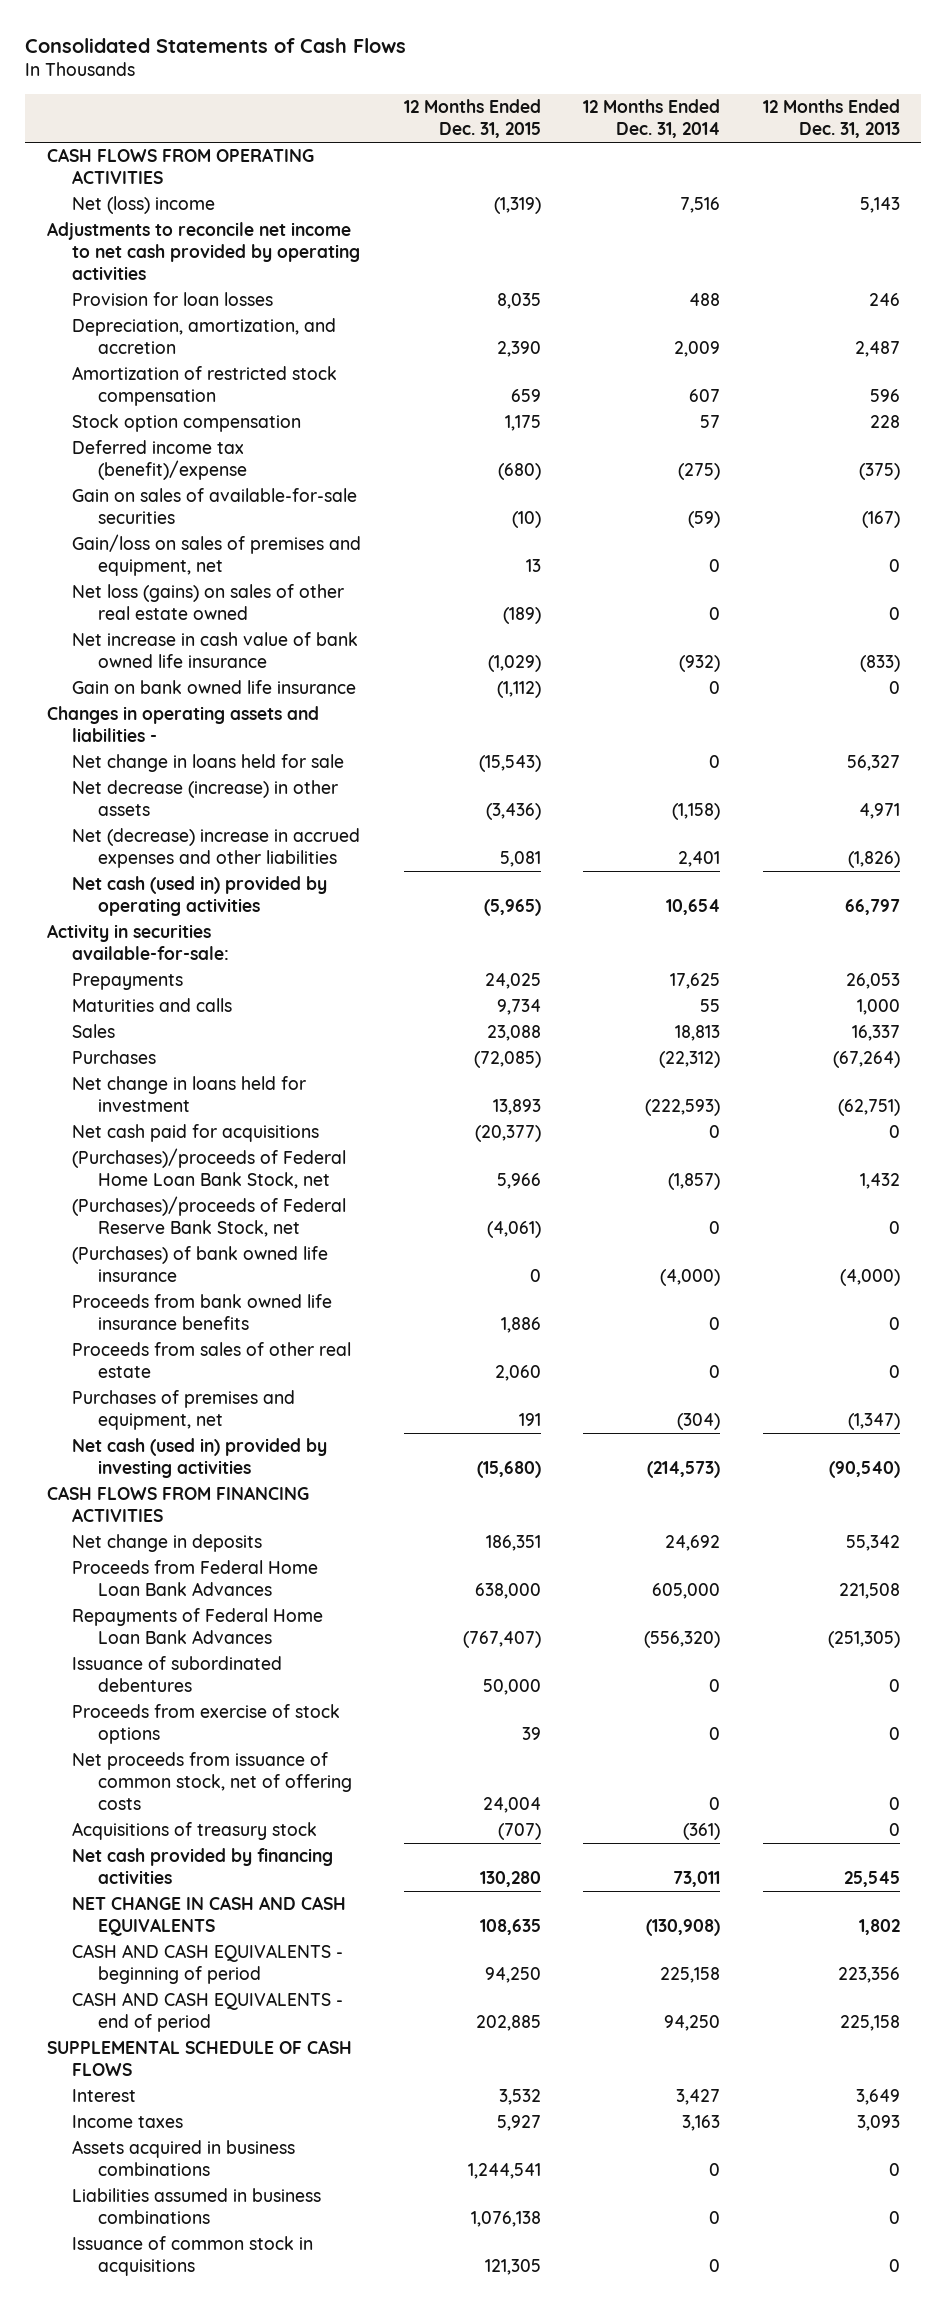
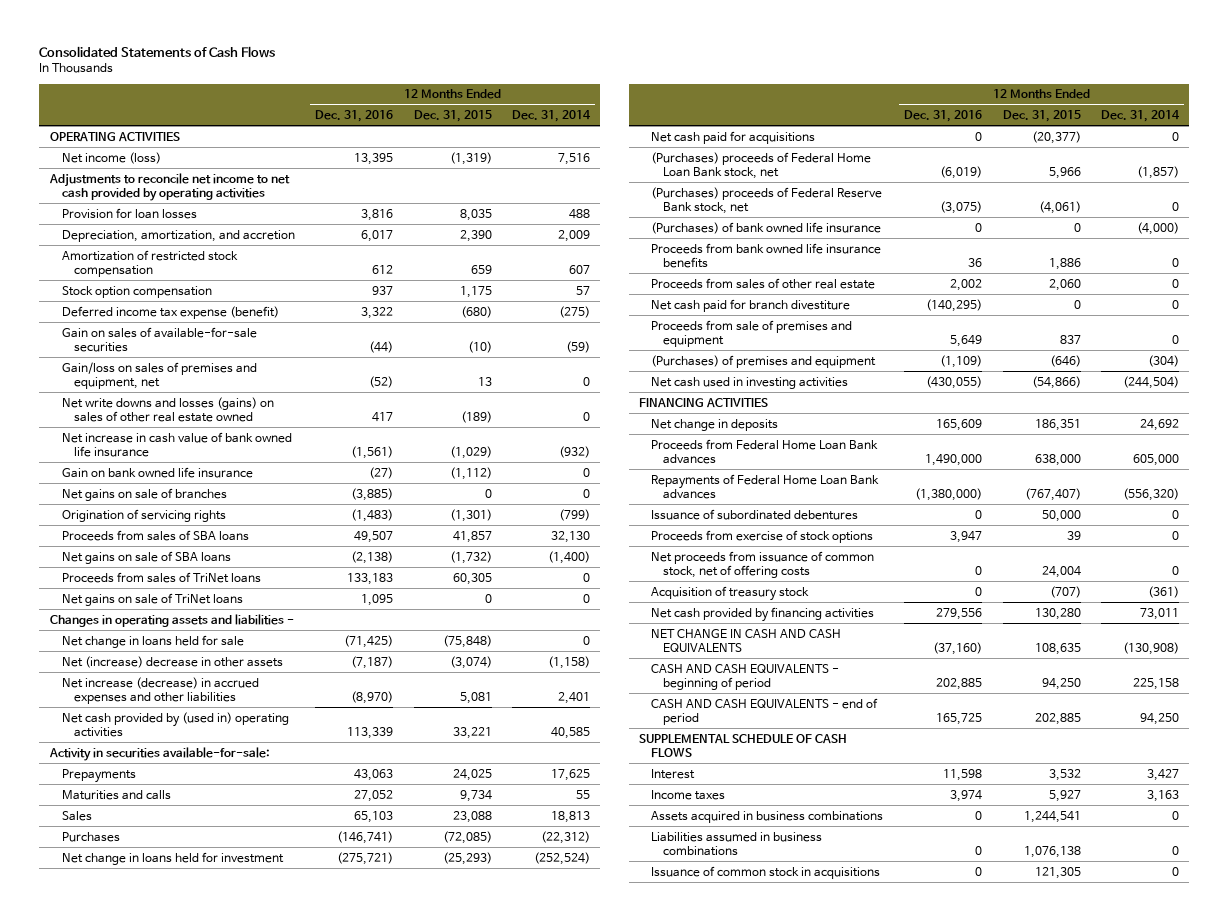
[762,99,900,139] 12 Months Ended Dec. 31, 2013 -> none
none -> [315,110,394,123] Dec. 31, 2016
[46,148,314,185] CASH FLOWS FROM OPERATING ACTIVITIES -> [49,131,180,142] OPERATING ACTIVITIES
[72,196,216,215] Net (loss) income -> [61,151,161,164] Net income (loss)
[72,440,248,481] Deferred income tax (benefit)/expense -> [61,305,279,319] Deferred income tax expense (benefit)
[72,584,345,621] Net loss (gains) on sales of other real estate owned -> [61,396,274,422] Net write downs and losses (gains) on sales of other real estate owned
none -> [61,487,227,501] Net gains on sale of branches
none -> [61,508,226,522] Origination of servicing rights
none -> [61,529,249,541] Proceeds from sales of SBA loans
none -> [61,550,231,564] Net gains on sale of SBA loans
none -> [61,571,261,583] Proceeds from sales of TriNet loans
none -> [61,592,243,606] Net gains on sale of TriNet loans
[478,755,541,773] (15,543) -> [442,634,492,648] (75,848)
[72,780,339,817] Net decrease (increase) in other assets -> [61,655,283,668] Net (increase) decrease in other assets
[485,803,541,821] (3,436) -> [449,655,492,669] (3,074)
[72,828,361,869] Net (decrease) increase in accrued expenses and other liabilities -> [61,676,259,704] Net increase (decrease) in accrued expenses and other liabilities
[72,876,328,917] Net cash (used in) provided by operating activities -> [61,711,289,737] Net cash provided by (used in) operating activities
[483,899,541,917] (5,965) -> [452,726,492,739] 33,221
[666,899,721,916] 10,654 -> [550,726,590,739] 40,585
[492,1099,541,1116] 13,893 -> [442,851,492,865] (25,293)
[645,1099,721,1117] (222,593) -> [533,851,590,865] (252,524)
[72,1148,347,1190] (Purchases)/proceeds of Federal Home Loan Bank Stock, net -> [651,151,872,179] (Purchases) proceeds of Federal Home Loan Bank stock, net
[72,1196,347,1238] (Purchases)/proceeds of Federal Reserve Bank Stock, net -> [651,186,883,214] (Purchases) proceeds of Federal Reserve Bank stock, net
none -> [651,298,851,312] Net cash paid for branch divestiture
none -> [651,319,853,347] Proceeds from sale of premises and equipment
[72,1390,296,1431] Purchases of premises and equipment, net -> [651,354,877,368] (Purchases) of premises and equipment
[518,1413,541,1427] 191 -> [1049,354,1081,367] (646)
[72,1438,328,1479] Net cash (used in) provided by investing activities -> [651,376,849,389] Net cash used in investing activities
[476,1461,541,1479] (15,680) -> [1031,375,1081,389] (54,866)
[647,1461,721,1479] (214,573) -> [1123,375,1180,389] (244,504)
[46,1486,309,1523] CASH FLOWS FROM FINANCING ACTIVITIES -> [638,397,768,408] FINANCING ACTIVITIES
[72,1560,319,1597] Proceeds from Federal Home Loan Bank Advances -> [651,438,879,464] Proceeds from Federal Home Loan Bank advances
[72,1608,324,1645] Repayments of Federal Home Loan Bank Advances -> [651,473,880,499] Repayments of Federal Home Loan Bank advances
[72,1822,318,1841] Acquisitions of treasury stock -> [651,585,810,601] Acquisition of treasury stock

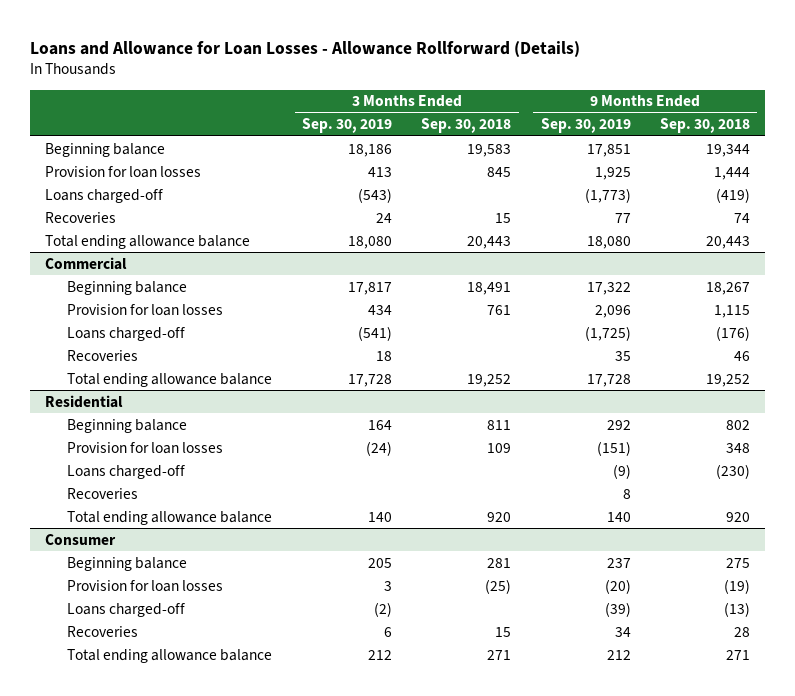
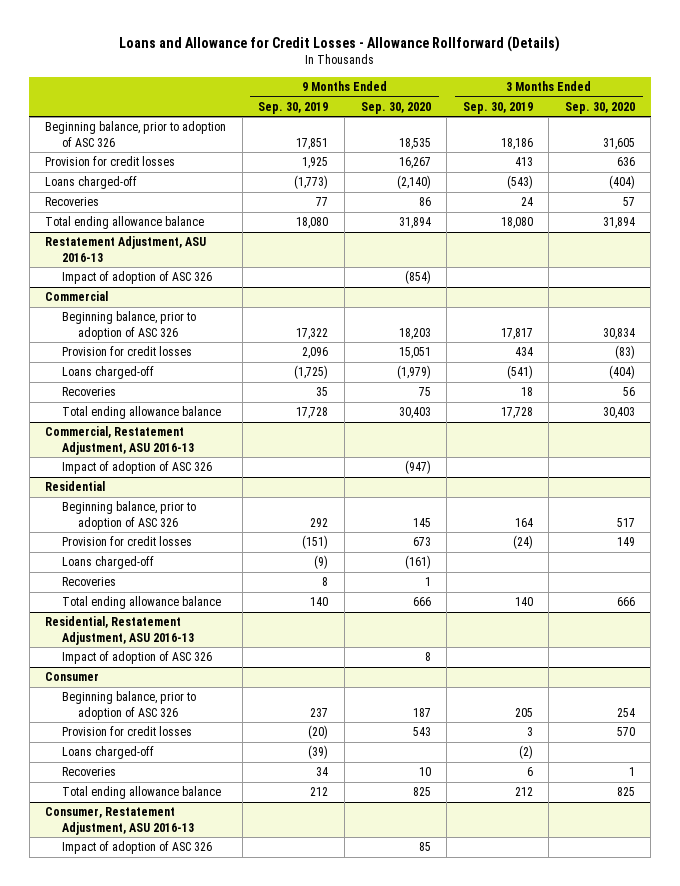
[29,40,580,57] Loans and Allowance for Loan Losses - Allowance Rollforward (Details) -> [119,36,561,53] Loans and Allowance for Credit Losses - Allowance Rollforward (Details)
[421,118,512,134] Sep. 30, 2018 -> none
[660,118,751,134] Sep. 30, 2018 -> none
none -> [360,101,431,114] Sep. 30, 2020
none -> [564,101,635,114] Sep. 30, 2020
[44,142,165,157] Beginning balance -> [45,121,227,147] Beginning balance, prior to adoption of ASC 326
[44,165,201,178] Provision for loan losses -> [45,156,176,167] Provision for credit losses
none -> [45,236,207,262] Restatement Adjustment, ASU 2016-13
none -> [61,271,212,285] Impact of adoption of ASC 326
[67,280,188,295] Beginning balance -> [61,311,196,340] Beginning balance, prior to adoption of ASC 326
[67,303,224,316] Provision for loan losses -> [61,346,192,357] Provision for credit losses
none -> [45,426,194,455] Commercial, Restatement Adjustment, ASU 2016-13
none -> [61,461,212,475] Impact of adoption of ASC 326
[67,418,188,433] Beginning balance -> [61,501,196,530] Beginning balance, prior to adoption of ASC 326
[67,441,224,454] Provision for loan losses -> [61,536,192,547] Provision for credit losses
none -> [45,616,194,645] Residential, Restatement Adjustment, ASU 2016-13
none -> [61,651,212,665] Impact of adoption of ASC 326
[67,556,188,571] Beginning balance -> [61,691,196,720] Beginning balance, prior to adoption of ASC 326
[67,579,224,592] Provision for loan losses -> [61,726,192,737] Provision for credit losses
none -> [45,807,194,835] Consumer, Restatement Adjustment, ASU 2016-13
none -> [61,841,212,855] Impact of adoption of ASC 326

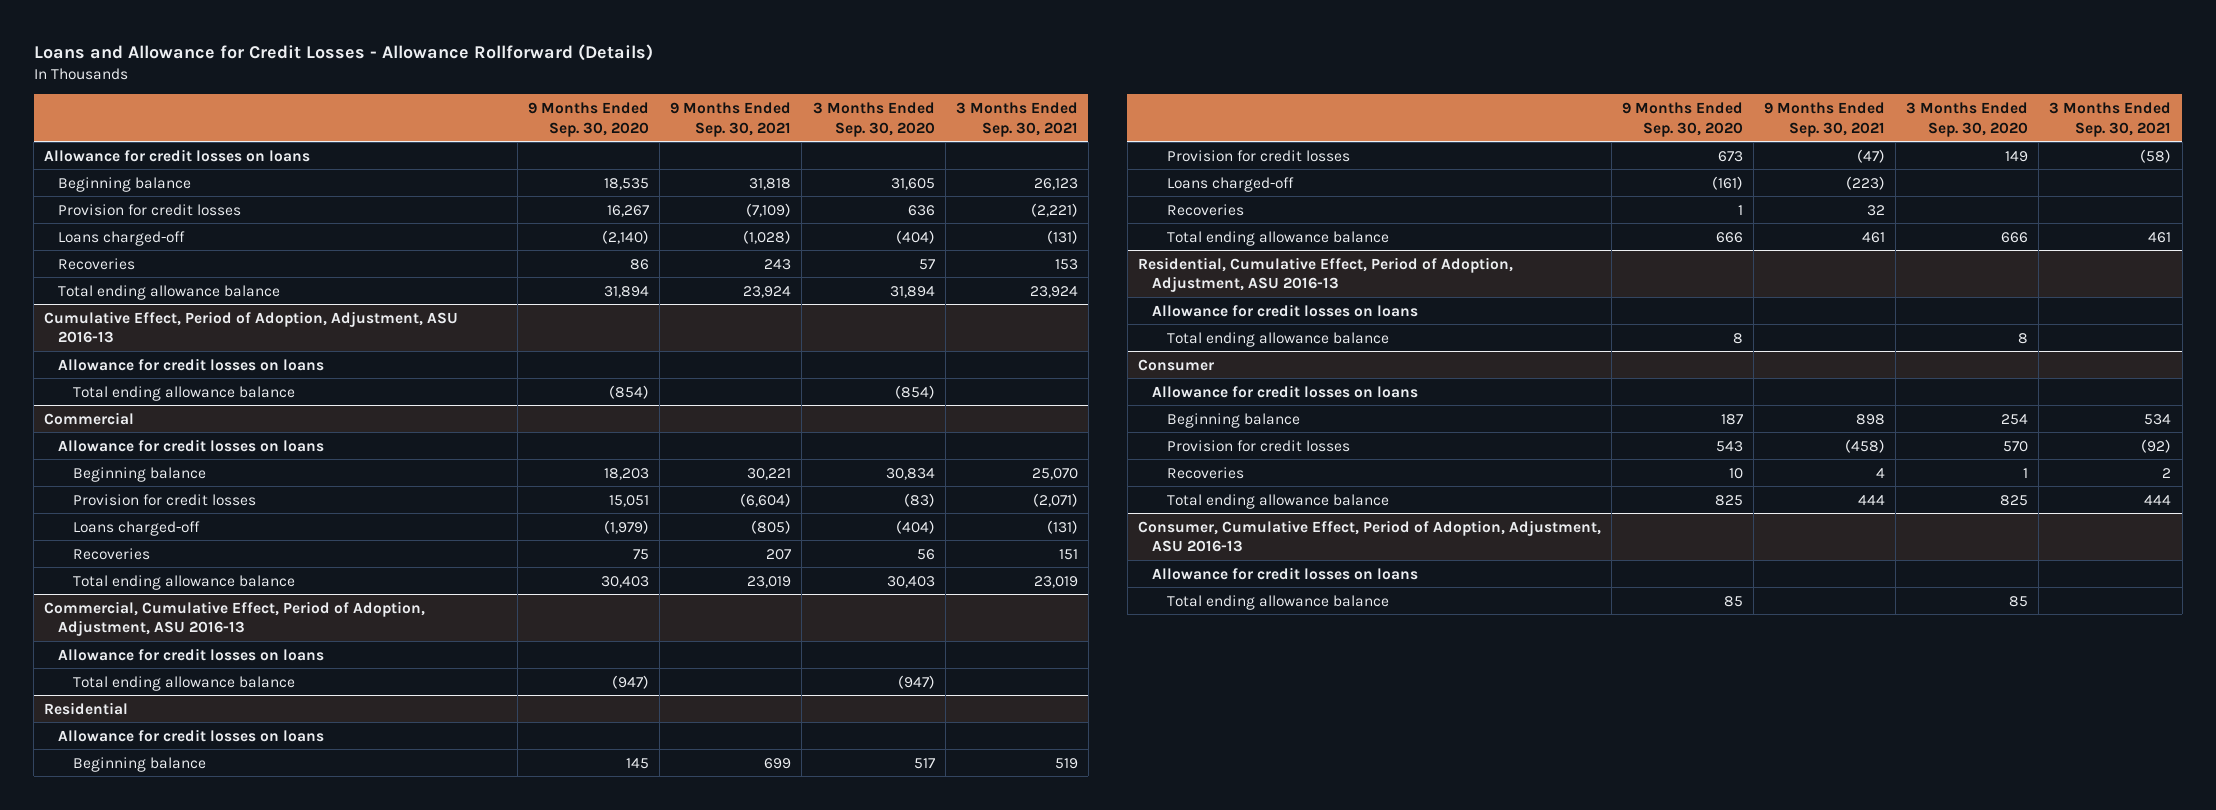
[258,101,329,114] Sep. 30, 2019 -> none
[462,101,533,114] Sep. 30, 2019 -> none
none -> [670,101,792,137] 9 Months Ended Sep. 30, 2021
none -> [955,101,1078,137] 3 Months Ended Sep. 30, 2021
none -> [44,148,311,162] Allowance for credit losses on loans
[45,121,227,147] Beginning balance, prior to adoption of ASC 326 -> [58,176,192,192] Beginning balance
[45,236,207,262] Restatement Adjustment, ASU 2016-13 -> none
[61,271,212,285] Impact of adoption of ASC 326 -> none
none -> [44,310,459,344] Cumulative Effect, Period of Adoption, Adjustment, ASU 2016-13
none -> [58,357,325,371] Allowance for credit losses on loans
none -> [72,385,295,401] Total ending allowance balance
none -> [58,438,325,452] Allowance for credit losses on loans
[61,311,196,340] Beginning balance, prior to adoption of ASC 326 -> [72,466,206,482] Beginning balance
[45,426,194,455] Commercial, Restatement Adjustment, ASU 2016-13 -> none
[61,461,212,475] Impact of adoption of ASC 326 -> none
none -> [44,600,426,637] Commercial, Cumulative Effect, Period of Adoption, Adjustment, ASU 2016-13
none -> [58,647,325,661] Allowance for credit losses on loans
none -> [72,675,295,691] Total ending allowance balance
none -> [58,728,325,742] Allowance for credit losses on loans
[61,501,196,530] Beginning balance, prior to adoption of ASC 326 -> [72,756,206,772] Beginning balance
[45,616,194,645] Residential, Restatement Adjustment, ASU 2016-13 -> none
[61,651,212,665] Impact of adoption of ASC 326 -> none
none -> [1137,256,1513,293] Residential, Cumulative Effect, Period of Adoption, Adjustment, ASU 2016-13
none -> [1152,303,1419,317] Allowance for credit losses on loans
none -> [1166,331,1389,347] Total ending allowance balance
none -> [1152,384,1419,398] Allowance for credit losses on loans
[61,691,196,720] Beginning balance, prior to adoption of ASC 326 -> [1166,412,1300,428] Beginning balance
[61,746,154,760] Loans charged-off -> none
[45,807,194,835] Consumer, Restatement Adjustment, ASU 2016-13 -> none
[61,841,212,855] Impact of adoption of ASC 326 -> none
none -> [1137,519,1601,553] Consumer, Cumulative Effect, Period of Adoption, Adjustment, ASU 2016-13
none -> [1152,566,1419,580] Allowance for credit losses on loans
none -> [1166,594,1389,610] Total ending allowance balance

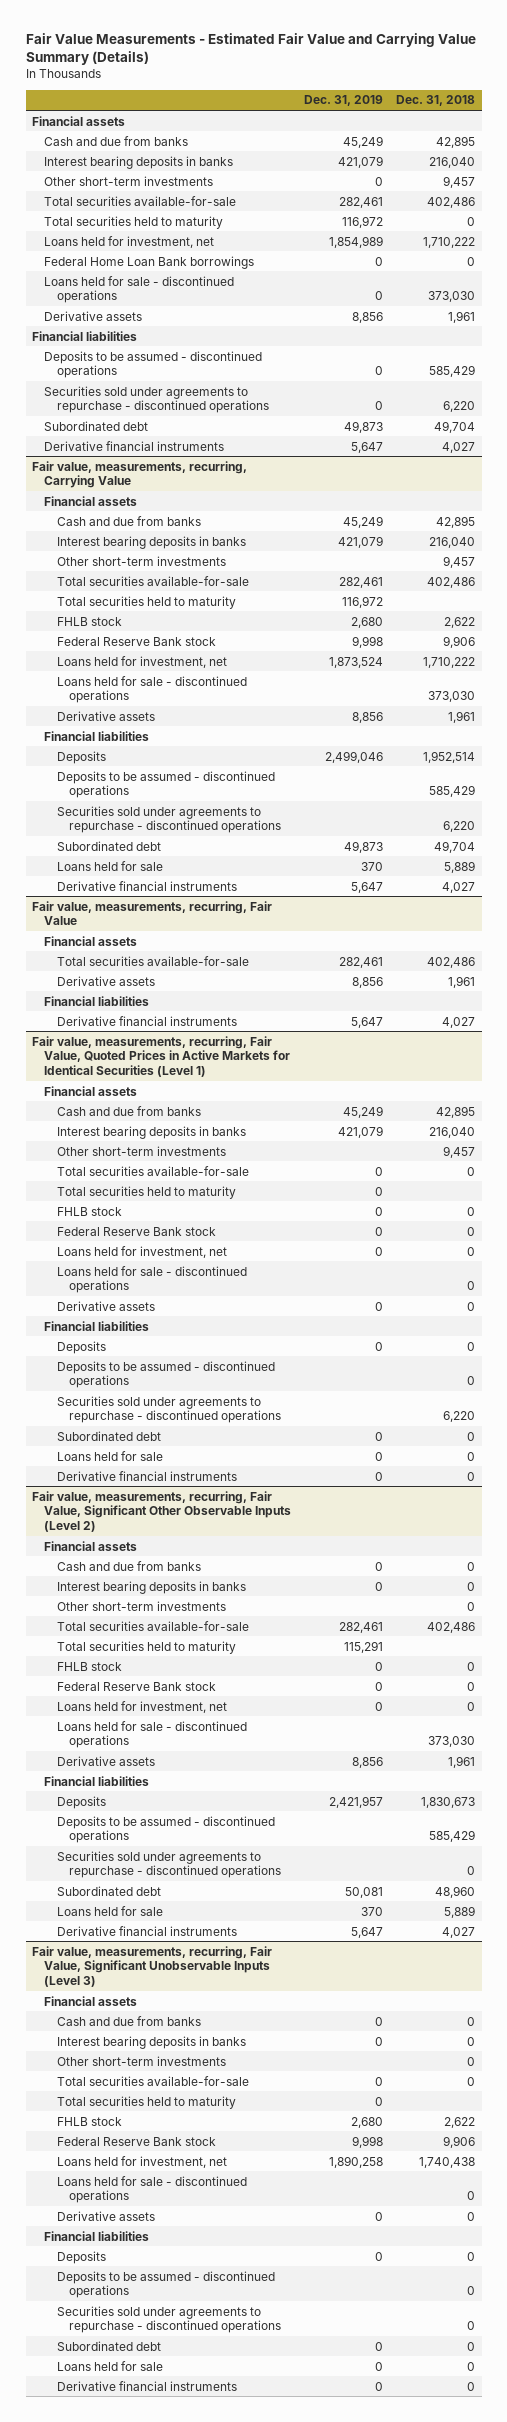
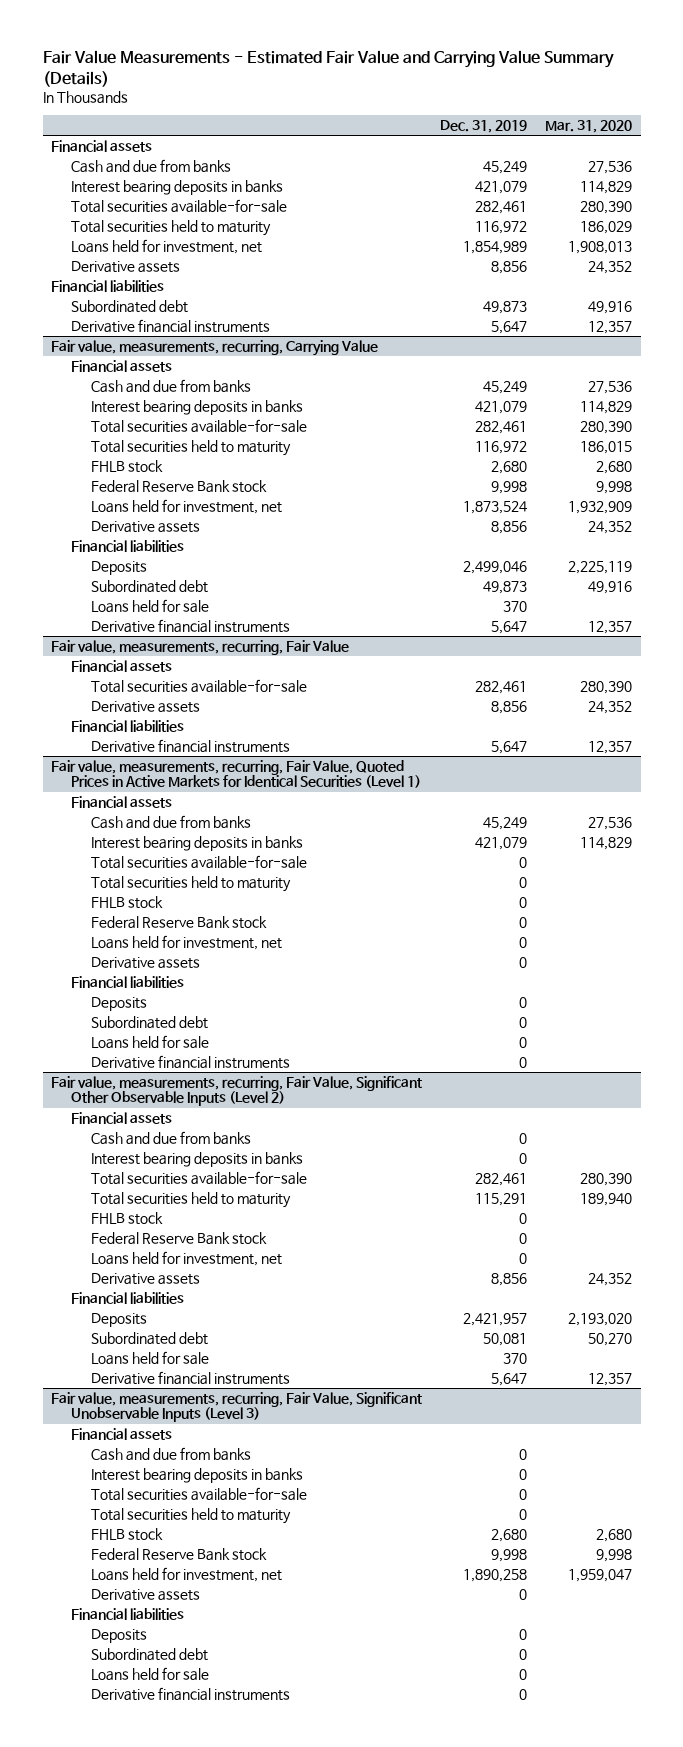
[396,95,476,107] Dec. 31, 2018 -> none
none -> [544,119,632,133] Mar. 31, 2020
[44,175,214,186] Other short-term investments -> none
[44,255,255,269] Federal Home Loan Bank borrowings -> none
[44,275,235,304] Loans held for sale - discontinued operations -> none
[44,350,263,379] Deposits to be assumed - discontinued operations -> none
[44,385,269,414] Securities sold under agreements to repurchase - discontinued operations -> none
[56,555,226,566] Other short-term investments -> none
[56,675,247,704] Loans held for sale - discontinued operations -> none
[56,770,275,799] Deposits to be assumed - discontinued operations -> none
[56,805,281,834] Securities sold under agreements to repurchase - discontinued operations -> none
[56,1145,226,1156] Other short-term investments -> none
[56,1265,247,1294] Loans held for sale - discontinued operations -> none
[56,1360,275,1389] Deposits to be assumed - discontinued operations -> none
[56,1395,281,1424] Securities sold under agreements to repurchase - discontinued operations -> none
[56,1600,226,1611] Other short-term investments -> none
[56,1720,247,1749] Loans held for sale - discontinued operations -> none
[56,1815,275,1844] Deposits to be assumed - discontinued operations -> none
[56,1850,281,1879] Securities sold under agreements to repurchase - discontinued operations -> none
[56,2055,226,2066] Other short-term investments -> none
[56,2175,247,2204] Loans held for sale - discontinued operations -> none
[56,2270,275,2299] Deposits to be assumed - discontinued operations -> none
[56,2305,281,2334] Securities sold under agreements to repurchase - discontinued operations -> none

